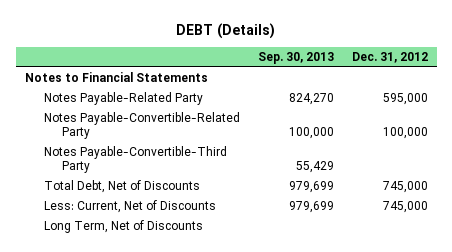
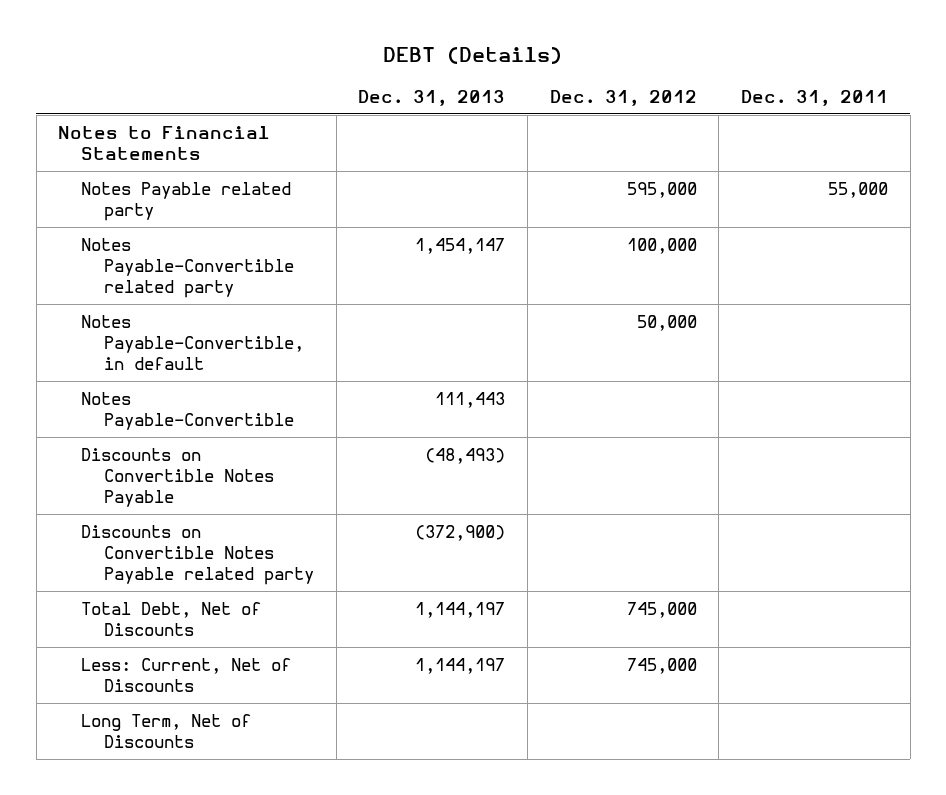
[257,52,334,65] Sep. 30, 2013 -> none
none -> [358,89,506,106] Dec. 31, 2013
none -> [741,89,889,106] Dec. 31, 2011
[43,92,203,106] Notes Payable-Related Party -> [81,181,292,222] Notes Payable related party
[43,112,240,140] Notes Payable-Convertible-Related Party -> [81,237,294,299] Notes Payable-Convertible related party
none -> [81,314,304,371] Notes Payable-Convertible, in default
[43,146,227,174] Notes Payable-Convertible-Third Party -> [81,391,294,431] Notes Payable-Convertible
none -> [81,447,274,508] Discounts on Convertible Notes Payable
none -> [81,524,314,586] Discounts on Convertible Notes Payable related party

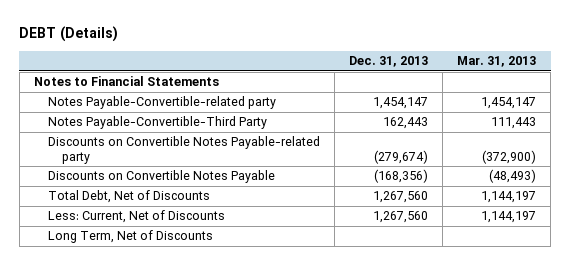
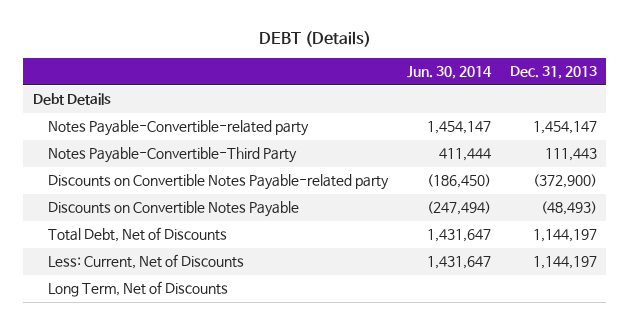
[457,56,537,68] Mar. 31, 2013 -> none
none -> [406,66,492,80] Jun. 30, 2014
[33,76,219,87] Notes to Financial Statements -> none
none -> [32,93,111,106] Debt Details
[383,117,429,130] 162,443 -> [544,148,597,162] 111,443
[374,149,429,164] (279,674) -> [532,174,597,189] (372,900)
[374,169,429,184] (168,356) -> [540,201,597,216] (48,493)
[373,191,429,204] 1,267,560 -> [532,229,597,243] 1,144,197
[373,211,429,224] 1,267,560 -> [532,256,597,270] 1,144,197

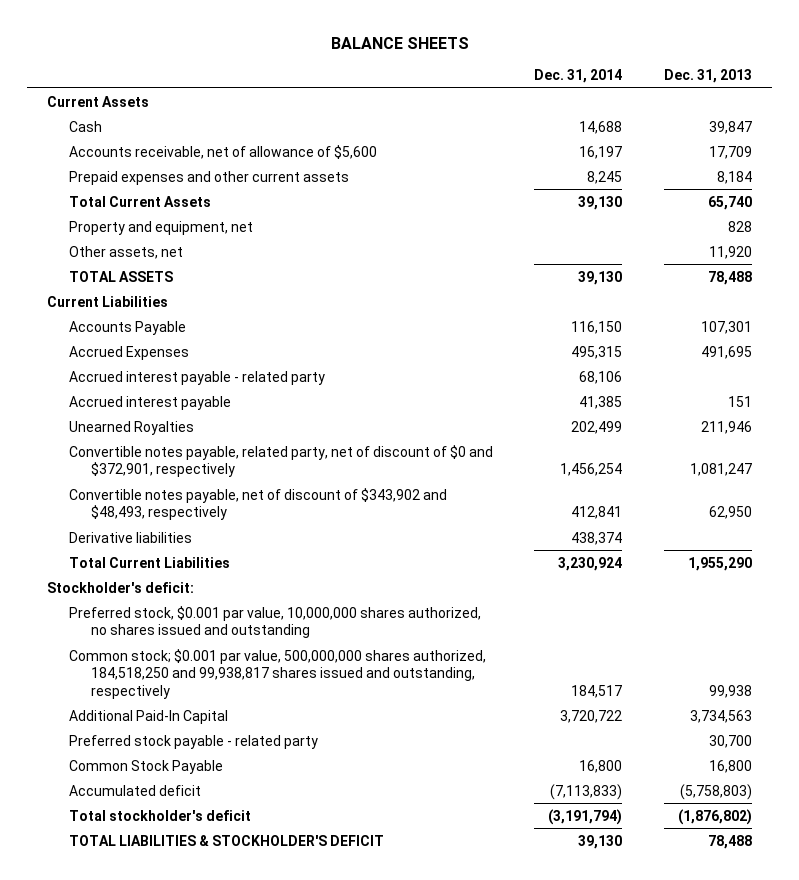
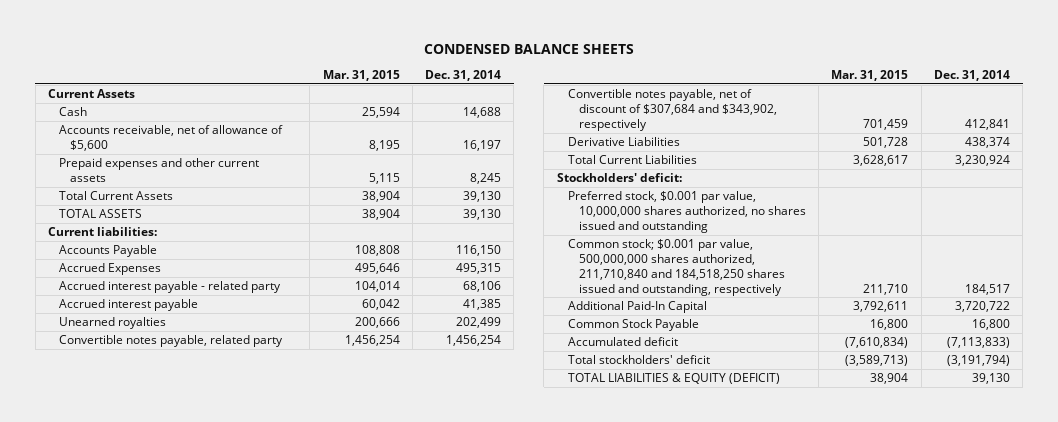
[330,36,469,49] BALANCE SHEETS -> [423,43,634,54] CONDENSED BALANCE SHEETS
[663,69,752,84] Dec. 31, 2013 -> none
none -> [322,70,400,82] Mar. 31, 2015
[69,220,254,235] Property and equipment, net -> none
[69,245,184,259] Other assets, net -> none
[47,295,169,307] Current Liabilities -> [47,227,157,237] Current liabilities:
[69,420,195,435] Unearned Royalties -> [59,317,167,330] Unearned royalties
[69,444,494,478] Convertible notes payable, related party, net of discount of $0 and $372,901, respectively -> [59,335,284,348] Convertible notes payable, related party
[69,487,448,521] Convertible notes payable, net of discount of $343,902 and $48,493, respectively -> [567,89,777,131] Convertible notes payable, net of discount of $307,684 and $343,902, respectively
[69,531,193,543] Derivative liabilities -> [567,137,680,147] Derivative Liabilities
[47,581,195,593] Stockholder's deficit: -> [556,173,682,183] Stockholders' deficit:
[69,648,487,699] Common stock; $0.001 par value, 500,000,000 shares authorized, 184,518,250 and 99,938,817 shares issued and outstanding, respectively -> [567,239,785,296] Common stock; $0.001 par value, 500,000,000 shares authorized, 211,710,840 and 184,518,250 shares issued and outstanding, respectively
[69,734,319,749] Preferred stock payable - related party -> none
[69,809,252,821] Total stockholder's deficit -> [567,355,710,365] Total stockholders' deficit
[69,834,385,846] TOTAL LIABILITIES & STOCKHOLDER'S DEFICIT -> [567,373,780,385] TOTAL LIABILITIES & EQUITY (DEFICIT)

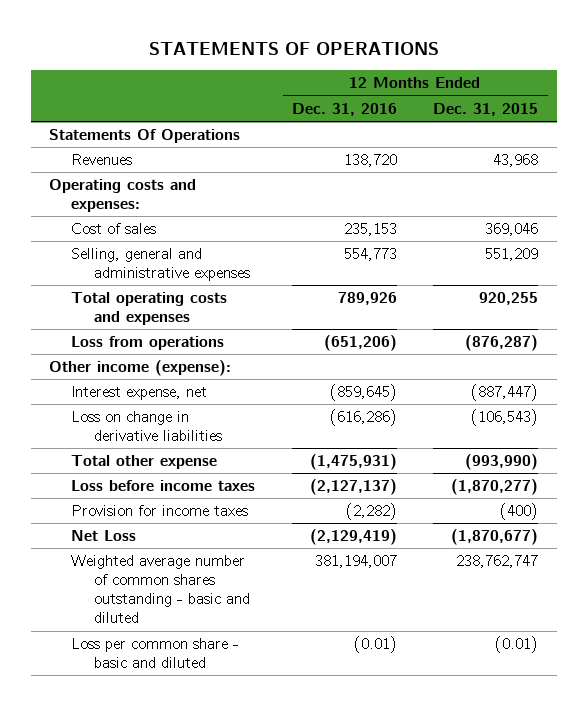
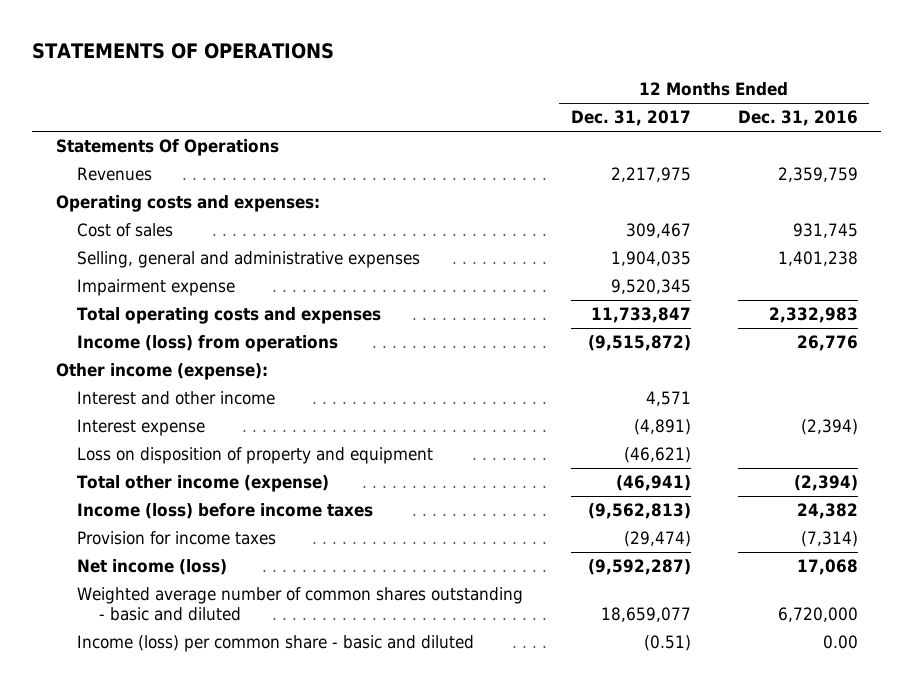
[433,102,539,116] Dec. 31, 2015 -> none
none -> [570,110,691,127] Dec. 31, 2017
[343,153,397,167] 138,720 -> [777,167,858,183] 2,359,759
[343,222,397,236] 235,153 -> [792,223,858,239] 931,745
[343,247,397,261] 554,773 -> [777,251,858,267] 1,401,238
none -> [77,279,236,297] Impairment expense
[337,291,397,305] 789,926 -> [768,307,858,324] 2,332,983
[71,335,225,350] Loss from operations -> [77,335,339,353] Income (loss) from operations
[323,334,397,351] (651,206) -> [796,335,858,352] 26,776
[71,410,222,442] Loss on change in derivative liabilities -> none
none -> [77,391,276,406] Interest and other income
[71,385,208,400] Interest expense, net -> [77,419,206,437] Interest expense
[329,383,397,401] (859,645) -> [800,419,858,436] (2,394)
none -> [77,447,434,465] Loss on disposition of property and equipment
[71,454,218,469] Total other expense -> [77,475,330,493] Total other income (expense)
[309,453,397,470] (1,475,931) -> [793,475,858,492] (2,394)
[71,479,256,491] Loss before income taxes -> [77,503,374,520] Income (loss) before income taxes
[309,478,397,495] (2,127,137) -> [796,503,858,520] 24,382
[345,502,397,520] (2,282) -> [800,531,858,548] (7,314)
[71,529,137,541] Net Loss -> [77,559,228,576] Net income (loss)
[309,528,397,545] (2,129,419) -> [796,559,858,576] 17,068
[314,554,397,568] 381,194,007 -> [777,607,858,623] 6,720,000
[71,637,240,669] Loss per common share - basic and diluted -> [77,635,475,653] Income (loss) per common share - basic and diluted
[353,635,397,653] (0.01) -> [822,635,858,650] 0.00

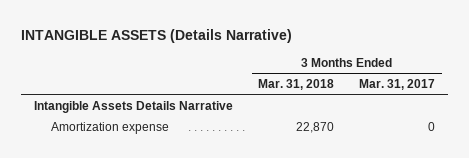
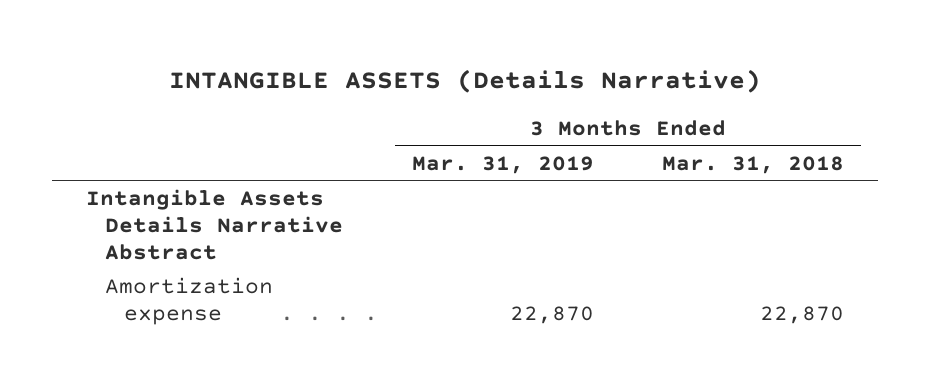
[359,79,436,91] Mar. 31, 2017 -> none
none -> [411,155,594,174] Mar. 31, 2019
[33,100,233,113] Intangible Assets Details Narrative -> [86,189,344,260] Intangible Assets Details Narrative Abstract

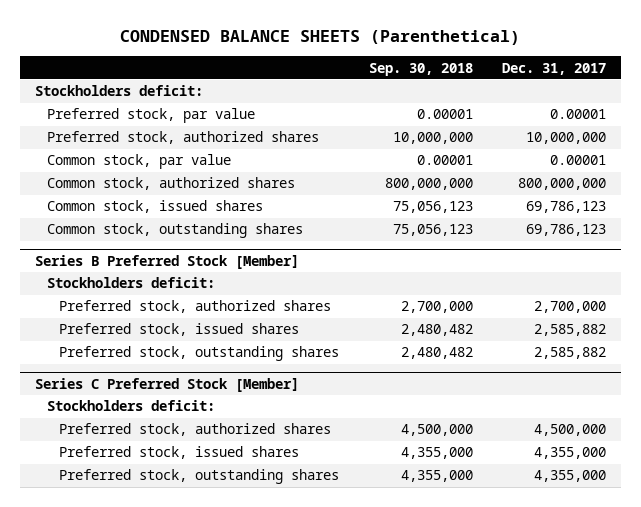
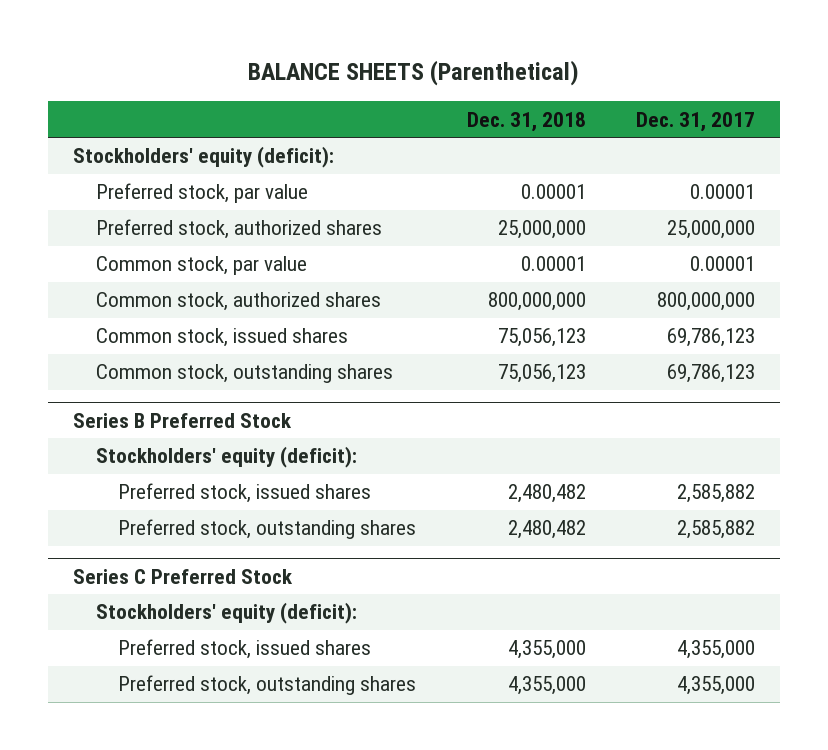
[120,29,521,45] CONDENSED BALANCE SHEETS (Parenthetical) -> [248,60,580,87] BALANCE SHEETS (Parenthetical)
[368,62,473,76] Sep. 30, 2018 -> none
none -> [466,111,586,132] Dec. 31, 2018
[34,85,203,97] Stockholders deficit: -> [73,146,335,169] Stockholders' equity (deficit):
[526,132,607,145] 10,000,000 -> [667,220,756,240] 25,000,000
[59,300,332,314] Preferred stock, authorized shares -> none
[34,255,299,270] Series B Preferred Stock [Member] -> [73,412,293,428] Series B Preferred Stock
[46,277,215,289] Stockholders deficit: -> [95,446,357,469] Stockholders' equity (deficit):
[59,423,332,437] Preferred stock, authorized shares -> none
[34,378,299,393] Series C Preferred Stock [Member] -> [73,568,294,584] Series C Preferred Stock
[46,400,215,412] Stockholders deficit: -> [95,602,357,625] Stockholders' equity (deficit):

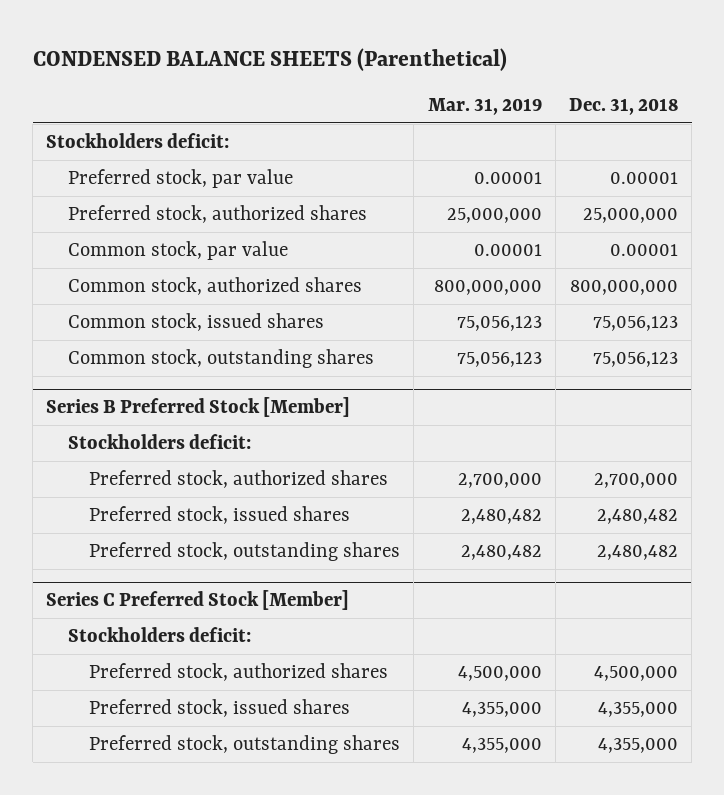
[248,60,580,87] BALANCE SHEETS (Parenthetical) -> [32,47,507,71] CONDENSED BALANCE SHEETS (Parenthetical)
[636,111,756,132] Dec. 31, 2017 -> none
none -> [427,97,542,115] Mar. 31, 2019
[73,146,335,169] Stockholders' equity (deficit): -> [46,132,230,148] Stockholders deficit:
[73,412,293,428] Series B Preferred Stock -> [46,397,351,418] Series B Preferred Stock [Member]
[95,446,357,469] Stockholders' equity (deficit): -> [67,433,251,449] Stockholders deficit:
none -> [89,469,389,488] Preferred stock, authorized shares
[73,568,294,584] Series C Preferred Stock -> [46,590,350,611] Series C Preferred Stock [Member]
[95,602,357,625] Stockholders' equity (deficit): -> [67,626,251,642] Stockholders deficit:
none -> [89,662,389,681] Preferred stock, authorized shares

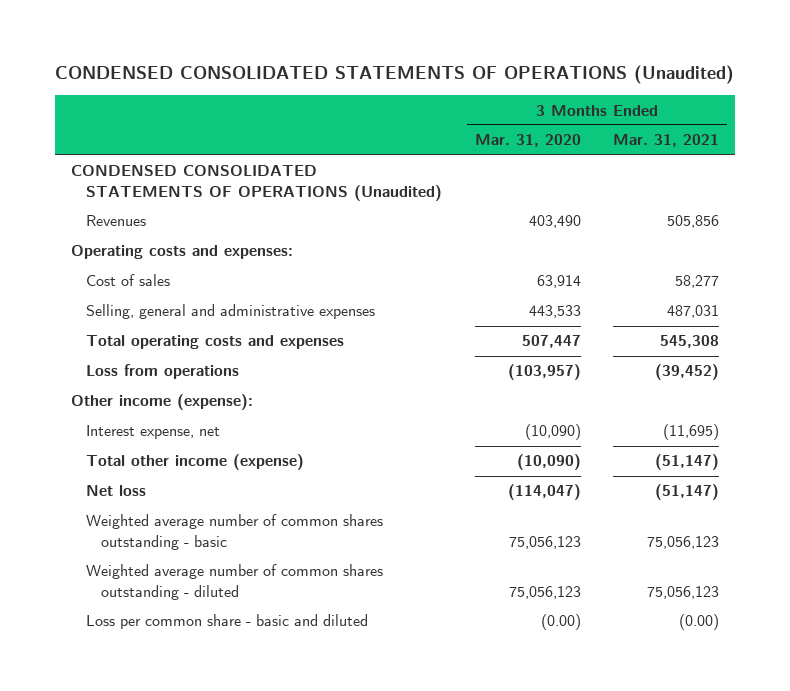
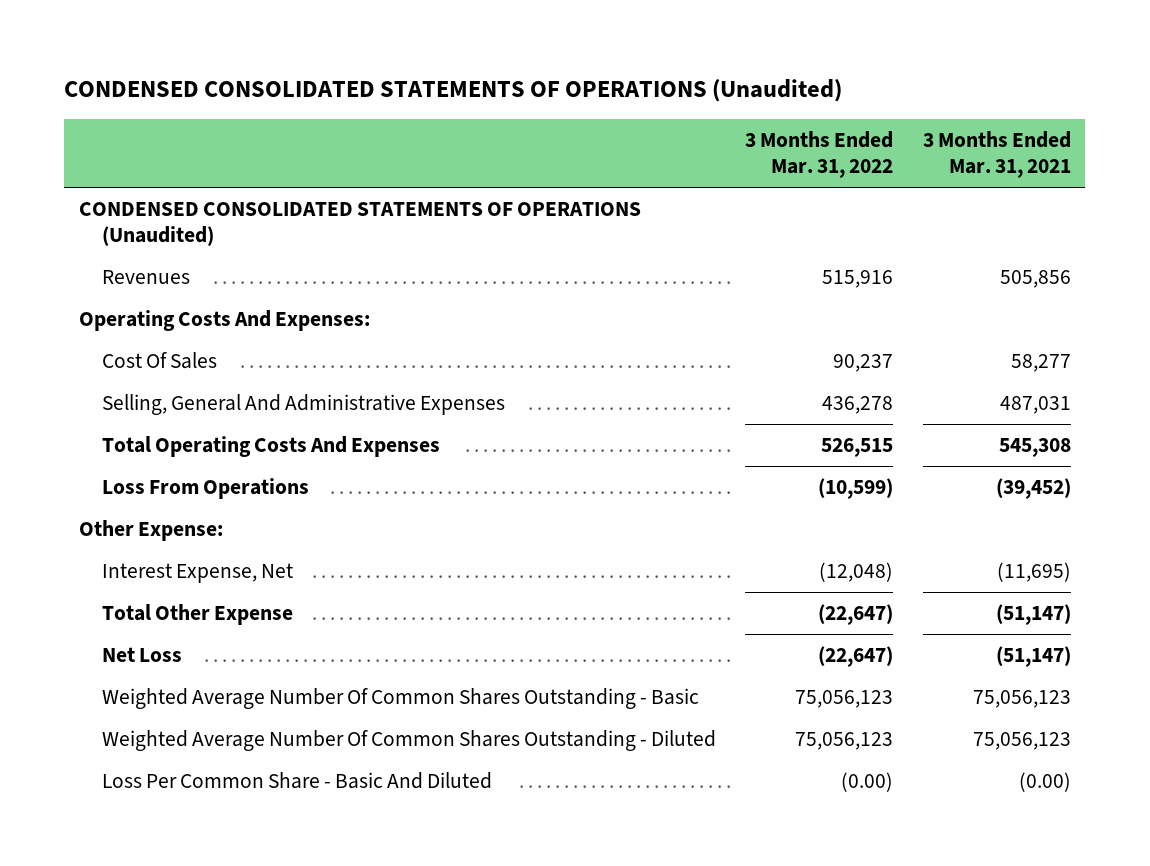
[474,134,581,148] Mar. 31, 2020 -> none
none -> [745,130,894,179] 3 Months Ended Mar. 31, 2022
[71,245,294,260] Operating costs and expenses: -> [78,309,370,331] Operating Costs And Expenses:
[86,274,171,287] Cost of sales -> [101,351,217,369] Cost Of Sales
[86,304,376,320] Selling, general and administrative expenses -> [101,393,505,415] Selling, General And Administrative Expenses
[86,335,345,350] Total operating costs and expenses -> [101,435,440,457] Total Operating Costs And Expenses
[86,364,240,380] Loss from operations -> [101,477,309,499] Loss From Operations
[71,394,254,411] Other income (expense): -> [78,519,223,541] Other Expense:
[86,425,221,440] Interest expense, net -> [101,562,293,583] Interest Expense, Net
[86,454,305,471] Total other income (expense) -> [101,603,293,625] Total Other Expense
[86,485,147,497] Net loss -> [101,646,182,662] Net Loss
[86,514,384,550] Weighted average number of common shares outstanding - basic -> [101,687,699,709] Weighted Average Number Of Common Shares Outstanding - Basic
[86,564,384,600] Weighted average number of common shares outstanding - diluted -> [101,729,716,751] Weighted Average Number Of Common Shares Outstanding - Diluted
[86,614,369,630] Loss per common share - basic and diluted -> [101,771,492,789] Loss Per Common Share - Basic And Diluted

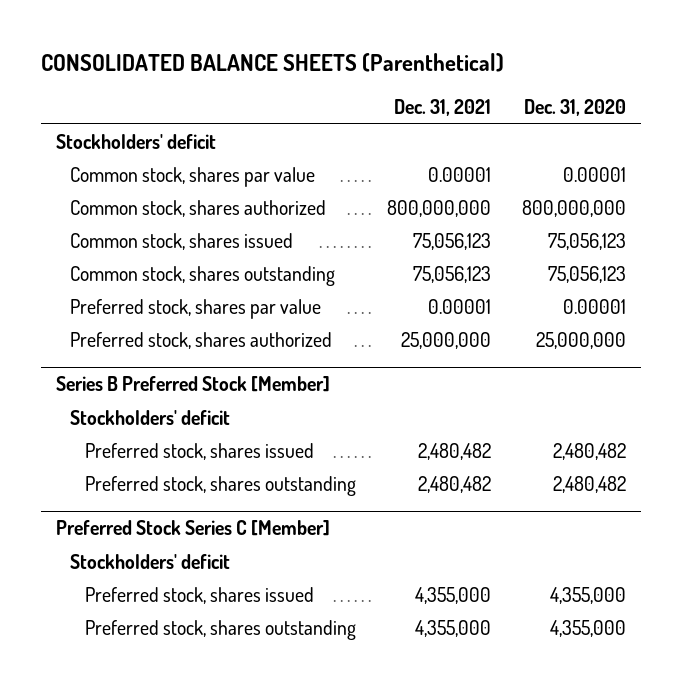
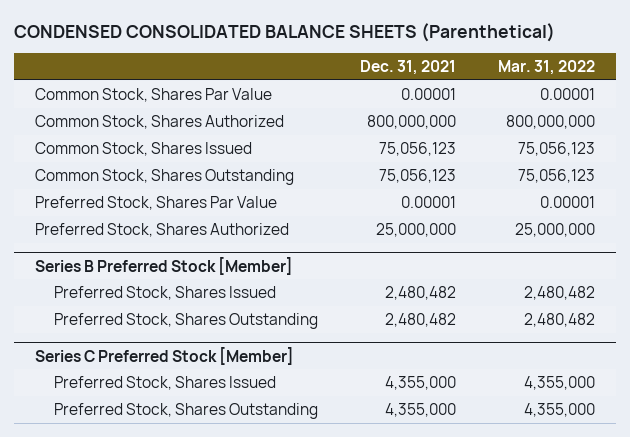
[40,52,504,72] CONSOLIDATED BALANCE SHEETS (Parenthetical) -> [14,22,556,42] CONDENSED CONSOLIDATED BALANCE SHEETS (Parenthetical)
[523,98,626,116] Dec. 31, 2020 -> none
none -> [497,60,595,76] Mar. 31, 2022
[56,133,217,149] Stockholders' deficit -> none
[70,166,316,187] Common stock, shares par value -> [35,87,273,102] Common Stock, Shares Par Value
[70,199,327,217] Common stock, shares authorized -> [35,114,285,129] Common Stock, Shares Authorized
[70,232,294,250] Common stock, shares issued -> [35,141,253,156] Common Stock, Shares Issued
[70,265,336,286] Common stock, shares outstanding -> [35,168,295,185] Common Stock, Shares Outstanding
[70,298,322,319] Preferred stock, shares par value -> [35,195,278,210] Preferred Stock, Shares Par Value
[70,331,333,349] Preferred stock, shares authorized -> [35,222,290,237] Preferred Stock, Shares Authorized
[70,409,231,425] Stockholders' deficit -> none
[70,553,231,569] Stockholders' deficit -> none
[84,442,314,460] Preferred stock, shares issued -> [54,285,277,300] Preferred Stock, Shares Issued
[84,475,356,496] Preferred stock, shares outstanding -> [54,312,319,329] Preferred Stock, Shares Outstanding
[56,520,331,537] Preferred Stock Series C [Member] -> [35,346,295,365] Series C Preferred Stock [Member]
[84,586,314,604] Preferred stock, shares issued -> [54,375,277,390] Preferred Stock, Shares Issued
[84,619,356,640] Preferred stock, shares outstanding -> [54,402,319,419] Preferred Stock, Shares Outstanding

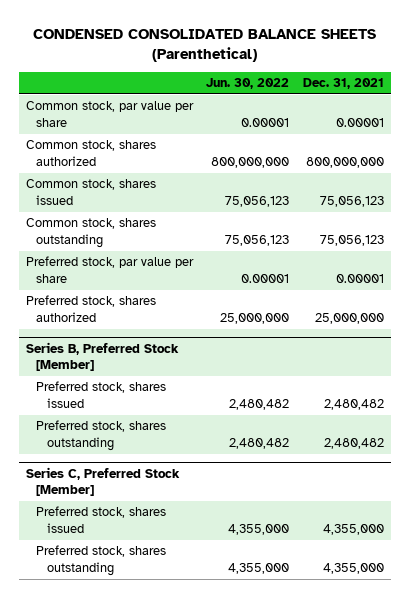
[497,60,595,76] Mar. 31, 2022 -> none
none -> [206,78,290,90] Jun. 30, 2022
[35,87,273,102] Common Stock, Shares Par Value -> [25,101,194,127] Common stock, par value per share
[35,114,285,129] Common Stock, Shares Authorized -> [25,140,156,166] Common stock, shares authorized
[35,141,253,156] Common Stock, Shares Issued -> [25,179,156,205] Common stock, shares issued
[35,168,295,185] Common Stock, Shares Outstanding -> [25,218,156,248] Common stock, shares outstanding
[35,195,278,210] Preferred Stock, Shares Par Value -> [25,256,194,283] Preferred stock, par value per share
[35,222,290,237] Preferred Stock, Shares Authorized -> [25,295,156,322] Preferred stock, shares authorized
[35,256,294,275] Series B Preferred Stock [Member] -> [25,341,179,372] Series B, Preferred Stock [Member]
[54,285,277,300] Preferred Stock, Shares Issued -> [36,381,167,408] Preferred stock, shares issued
[54,312,319,329] Preferred Stock, Shares Outstanding -> [36,420,167,451] Preferred stock, shares outstanding
[35,346,295,365] Series C Preferred Stock [Member] -> [25,466,180,497] Series C, Preferred Stock [Member]
[54,375,277,390] Preferred Stock, Shares Issued -> [36,506,167,533] Preferred stock, shares issued
[54,402,319,419] Preferred Stock, Shares Outstanding -> [36,545,167,576] Preferred stock, shares outstanding

